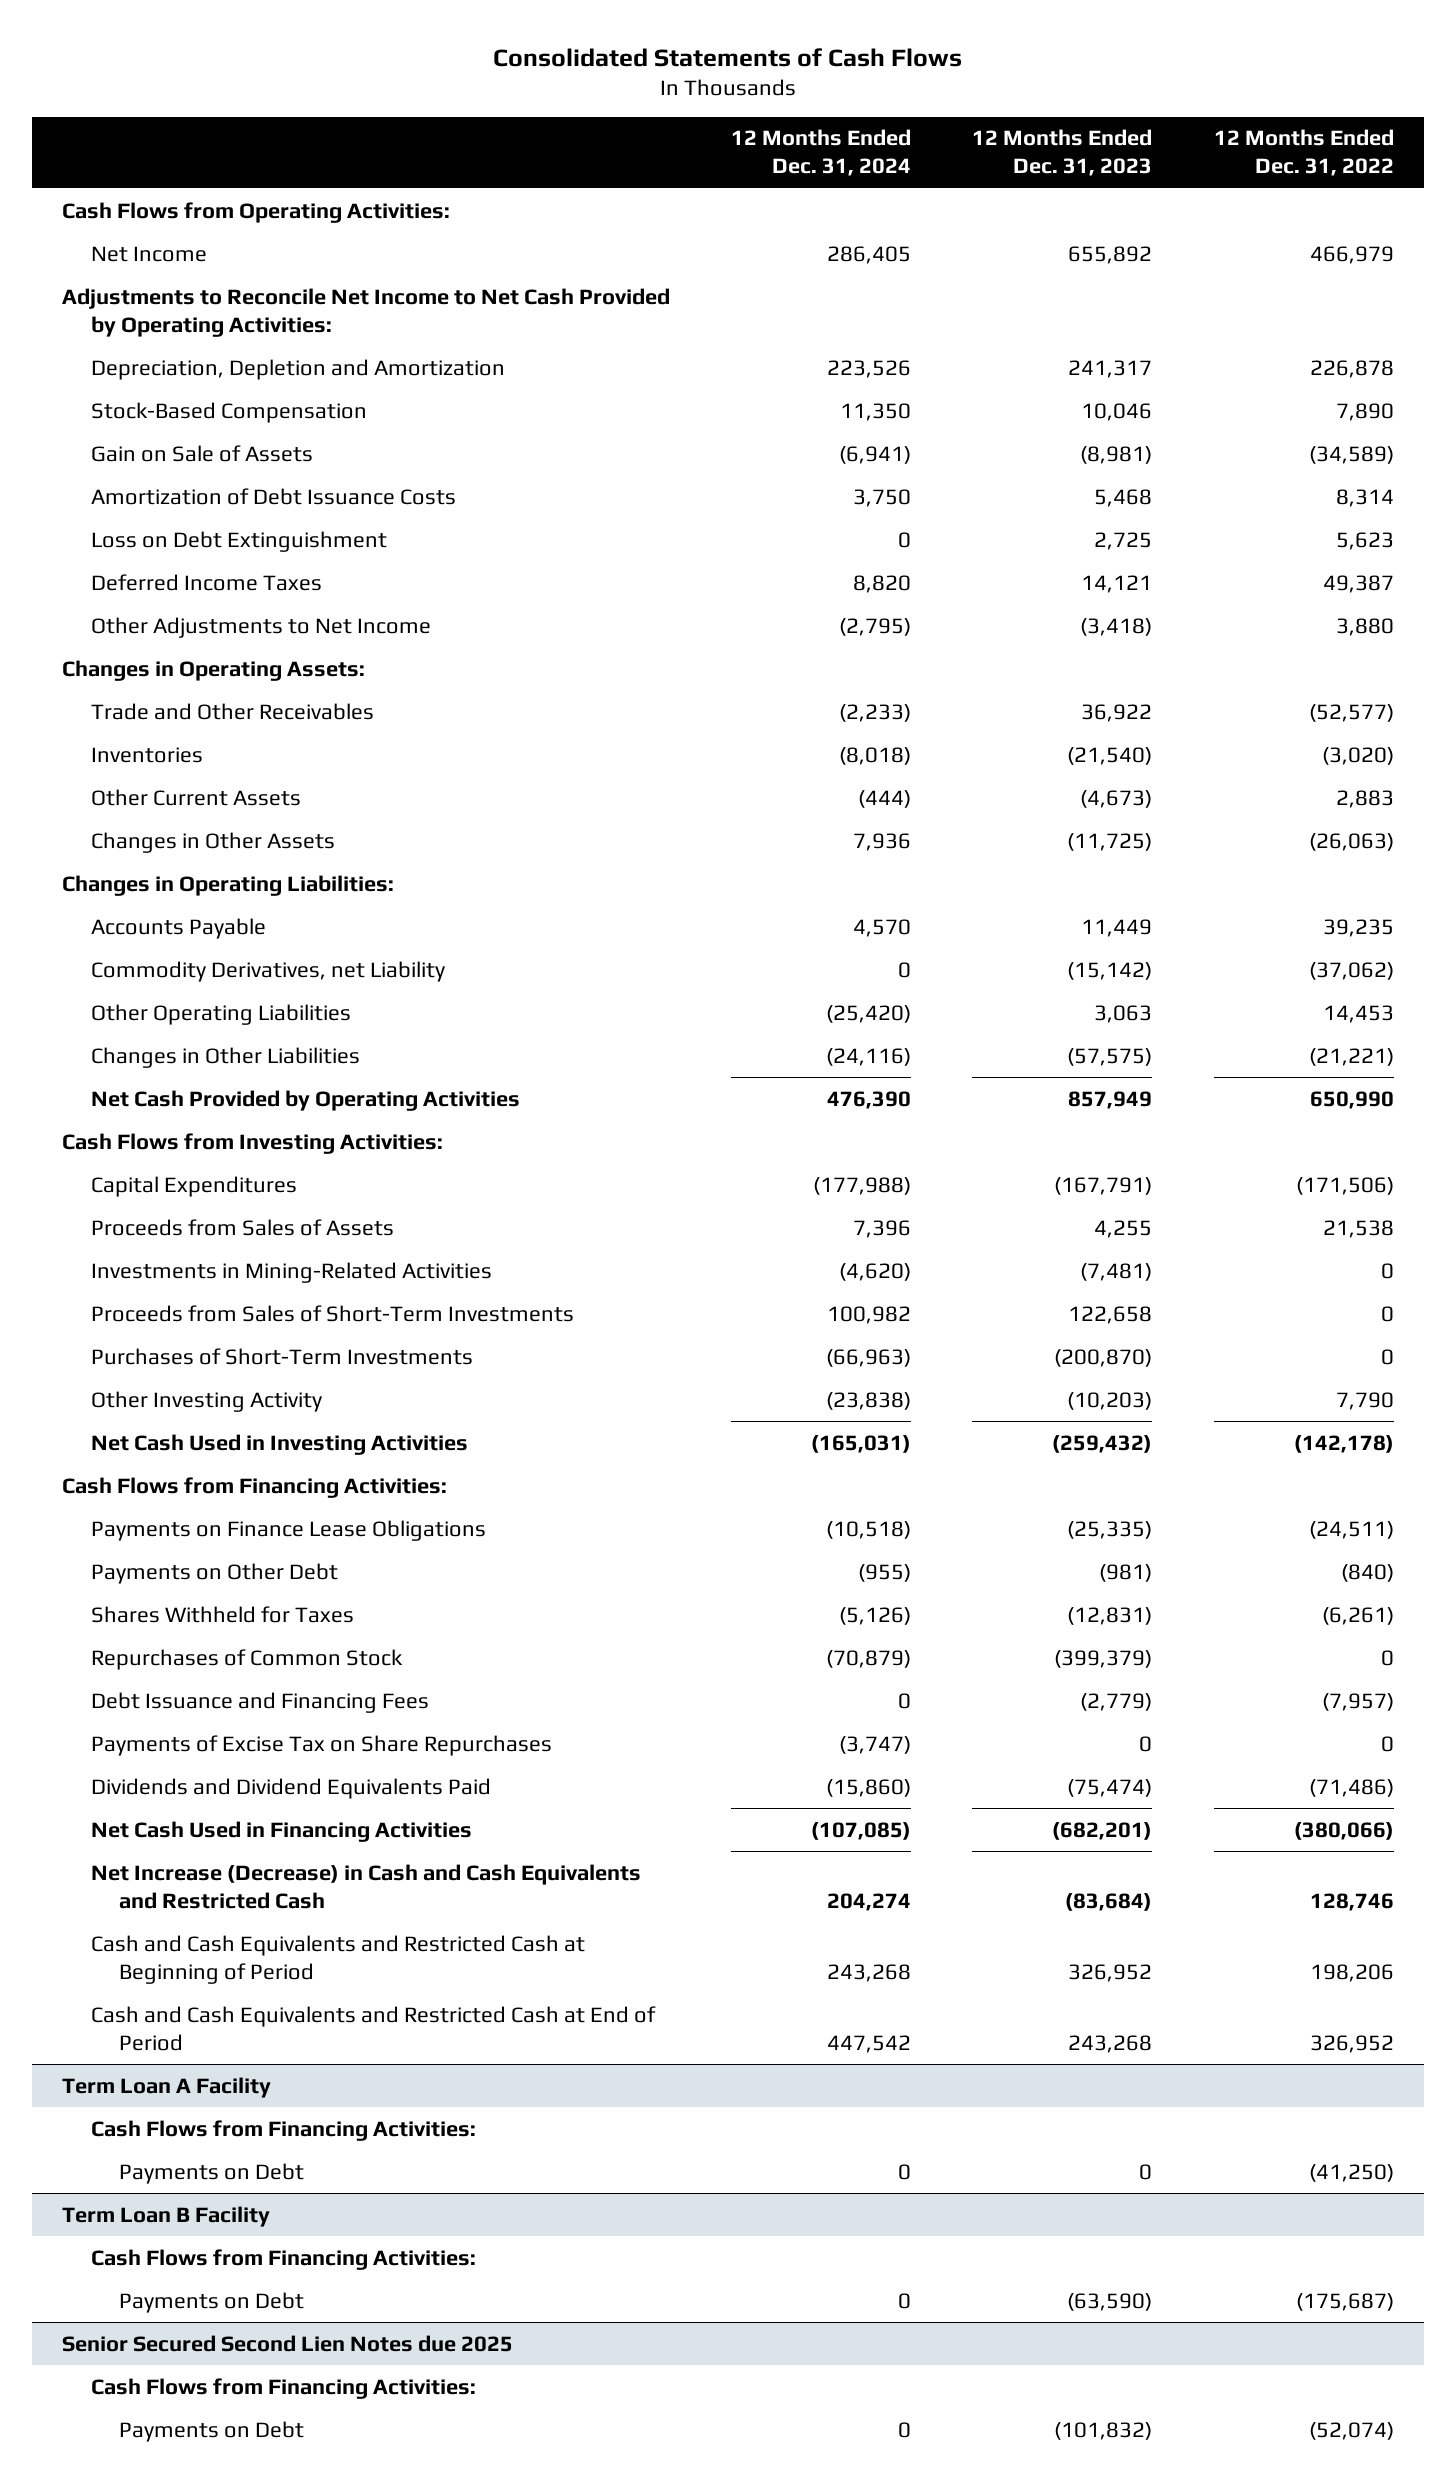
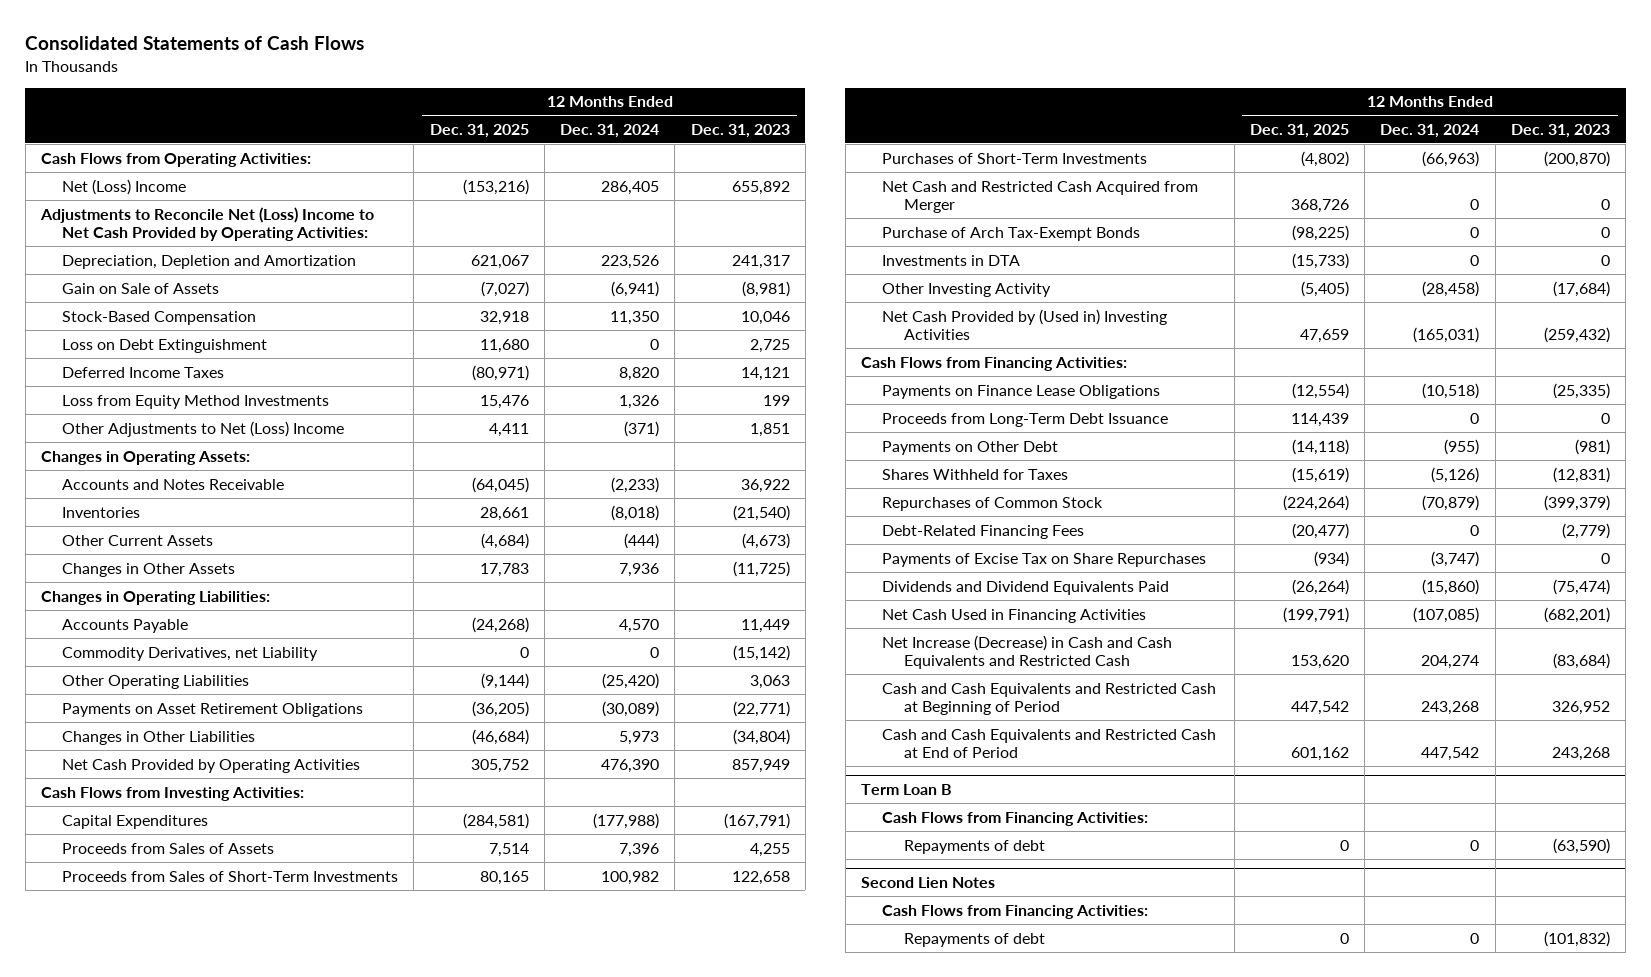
[1213,129,1394,177] 12 Months Ended Dec. 31, 2022 -> none
none -> [429,123,529,138] Dec. 31, 2025
[90,245,207,262] Net Income -> [62,178,187,195] Net (Loss) Income
[62,287,671,337] Adjustments to Reconcile Net Income to Net Cash Provided by Operating Activities: -> [39,206,374,242] Adjustments to Reconcile Net (Loss) Income to Net Cash Provided by Operating Activities:
[90,487,456,505] Amortization of Debt Issuance Costs -> none
[90,401,367,423] Stock-Based Compensation -> [62,310,257,325] Stock-Based Compensation
none -> [62,394,330,409] Loss from Equity Method Investments
[90,616,431,638] Other Adjustments to Net Income -> [62,420,345,437] Other Adjustments to Net (Loss) Income
[839,617,912,636] (2,795) -> [624,420,660,437] (371)
[1080,617,1153,636] (3,418) -> [749,422,790,437] 1,851
[90,702,374,720] Trade and Other Receivables -> [62,478,285,490] Accounts and Notes Receivable
none -> [62,702,364,717] Payments on Asset Retirement Obligations
[826,1047,912,1066] (24,116) -> [619,730,660,745] 5,973
[1067,1047,1153,1066] (57,575) -> [732,728,790,745] (34,804)
[90,1261,492,1283] Investments in Mining-Related Activities -> none
none -> [882,180,1199,214] Net Cash and Restricted Cash Acquired from Merger
none -> [882,226,1141,241] Purchase of Arch Tax-Exempt Bonds
none -> [882,254,1021,266] Investments in DTA
[826,1391,912,1410] (23,838) -> [1422,280,1480,297] (28,458)
[1067,1391,1153,1410] (10,203) -> [1552,280,1610,297] (17,684)
[90,1433,468,1455] Net Cash Used in Investing Activities -> [882,308,1168,341] Net Cash Provided by (Used in) Investing Activities
none -> [882,412,1169,427] Proceeds from Long-Term Debt Issuance
[90,1691,429,1713] Debt Issuance and Financing Fees -> [882,524,1085,539] Debt-Related Financing Fees
[62,2076,272,2098] Term Loan A Facility -> none
[90,2119,476,2141] Cash Flows from Financing Activities: -> none
[118,2162,304,2184] Payments on Debt -> none
[62,2205,271,2227] Term Loan B Facility -> [861,783,953,795] Term Loan B
[62,2334,514,2352] Senior Secured Second Lien Notes due 2025 -> none
[118,2291,304,2313] Payments on Debt -> [903,839,1045,854] Repayments of debt
none -> [861,876,996,888] Second Lien Notes
[118,2420,304,2442] Payments on Debt -> [903,932,1045,947] Repayments of debt

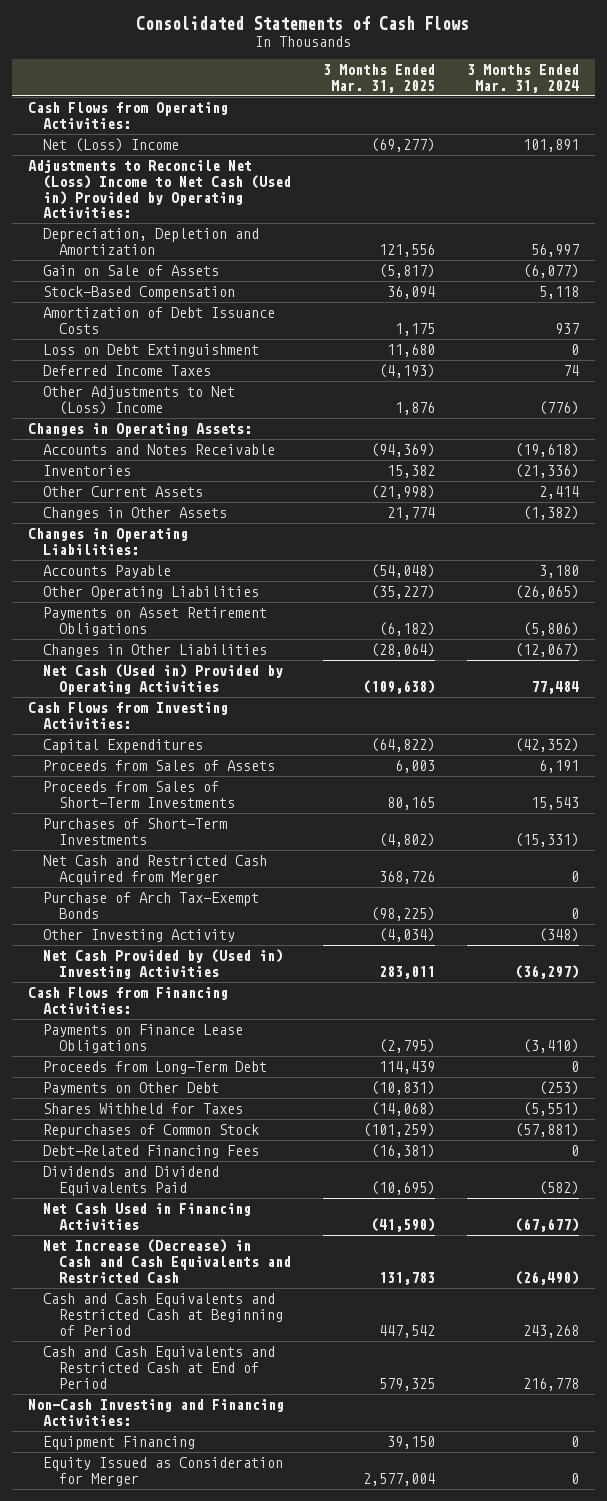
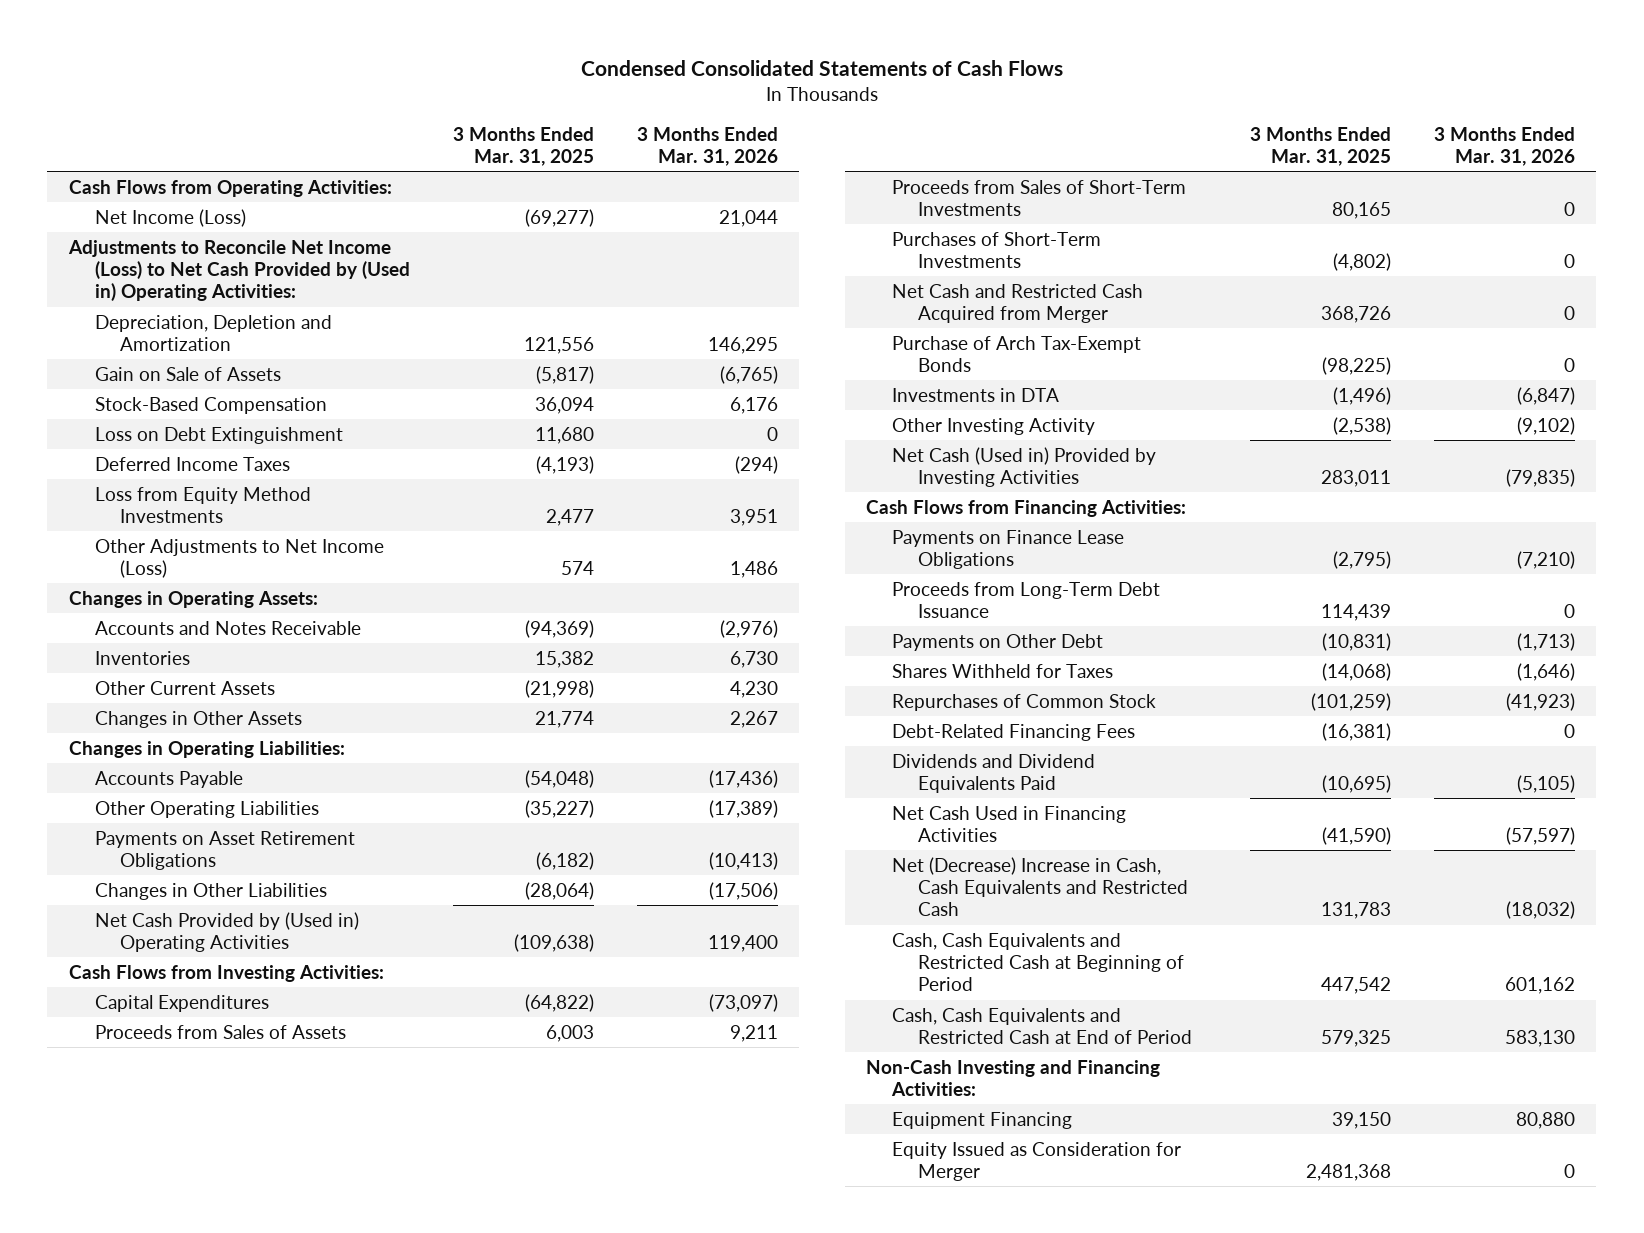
[136,16,470,31] Consolidated Statements of Cash Flows -> [580,59,1063,76] Condensed Consolidated Statements of Cash Flows
[467,63,580,93] 3 Months Ended Mar. 31, 2024 -> none
none -> [636,126,778,166] 3 Months Ended Mar. 31, 2026
[43,138,180,153] Net (Loss) Income -> [94,208,246,227] Net Income (Loss)
[27,160,292,219] Adjustments to Reconcile Net (Loss) Income to Net Cash (Used in) Provided by Operating Activities: -> [67,239,410,302] Adjustments to Reconcile Net Income (Loss) to Net Cash Provided by (Used in) Operating Activities:
[43,307,276,334] Amortization of Debt Issuance Costs -> none
none -> [94,486,311,523] Loss from Equity Method Investments
[43,386,236,415] Other Adjustments to Net (Loss) Income -> [94,538,384,578] Other Adjustments to Net Income (Loss)
[395,401,436,415] 1,876 -> [560,560,594,575] 574
[43,664,284,695] Net Cash (Used in) Provided by Operating Activities -> [94,911,359,952] Net Cash Provided by (Used in) Operating Activities
none -> [892,387,1060,402] Investments in DTA
[379,928,436,943] (4,034) -> [1332,416,1391,435] (2,538)
[43,949,284,979] Net Cash Provided by (Used in) Investing Activities -> [892,446,1157,487] Net Cash (Used in) Provided by Investing Activities
[43,1061,268,1075] Proceeds from Long-Term Debt -> [892,581,1161,618] Proceeds from Long-Term Debt Issuance
[43,1239,292,1283] Net Increase (Decrease) in Cash and Cash Equivalents and Restricted Cash -> [892,856,1188,917] Net (Decrease) Increase in Cash, Cash Equivalents and Restricted Cash
[43,1293,284,1336] Cash and Cash Equivalents and Restricted Cash at Beginning of Period -> [892,932,1184,992] Cash, Cash Equivalents and Restricted Cash at Beginning of Period
[43,1346,276,1389] Cash and Cash Equivalents and Restricted Cash at End of Period -> [892,1007,1192,1044] Cash, Cash Equivalents and Restricted Cash at End of Period
[363,1472,436,1486] 2,577,004 -> [1305,1163,1391,1181] 2,481,368

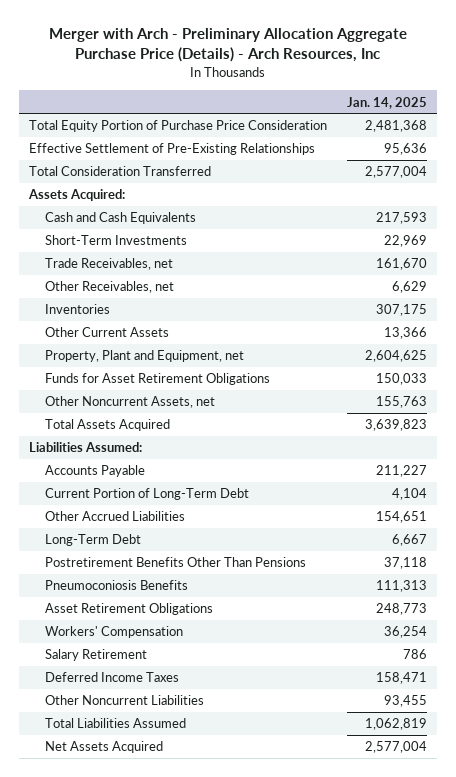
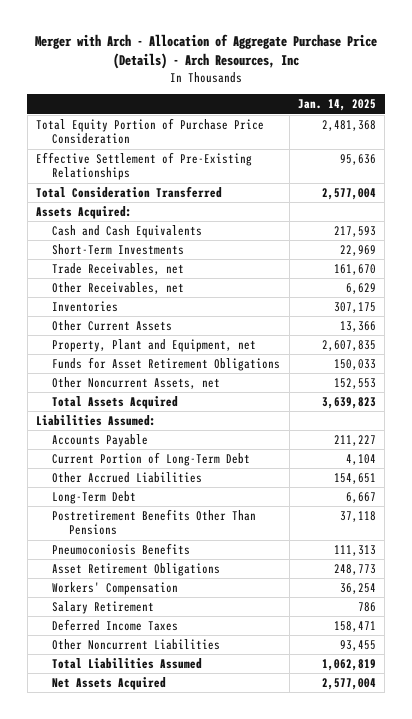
[49,28,408,63] Merger with Arch - Preliminary Allocation Aggregate Purchase Price (Details) - Arch Resources, Inc -> [34,34,377,70] Merger with Arch - Allocation of Aggregate Purchase Price (Details) - Arch Resources, Inc
[365,350,428,363] 2,604,625 -> [321,339,376,351] 2,607,835
[376,396,428,409] 155,763 -> [333,377,376,389] 152,553

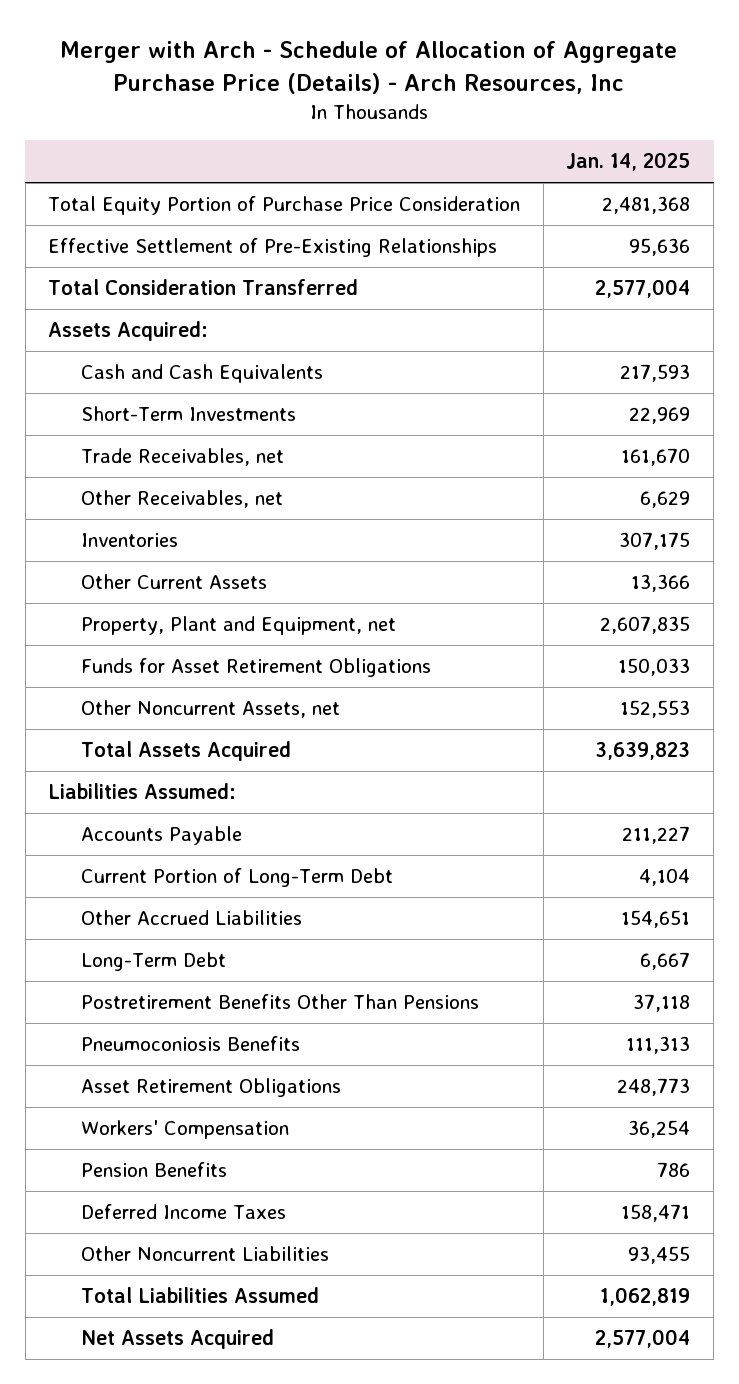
[34,34,377,70] Merger with Arch - Allocation of Aggregate Purchase Price (Details) - Arch Resources, Inc -> [60,40,678,94] Merger with Arch - Schedule of Allocation of Aggregate Purchase Price (Details) - Arch Resources, Inc
[52,600,155,614] Salary Retirement -> [80,1162,227,1178] Pension Benefits

